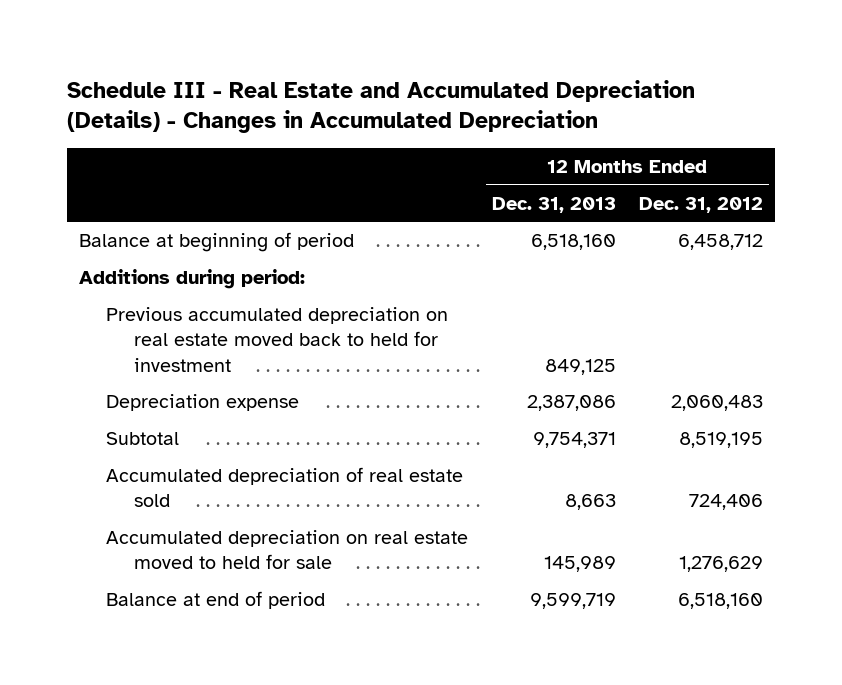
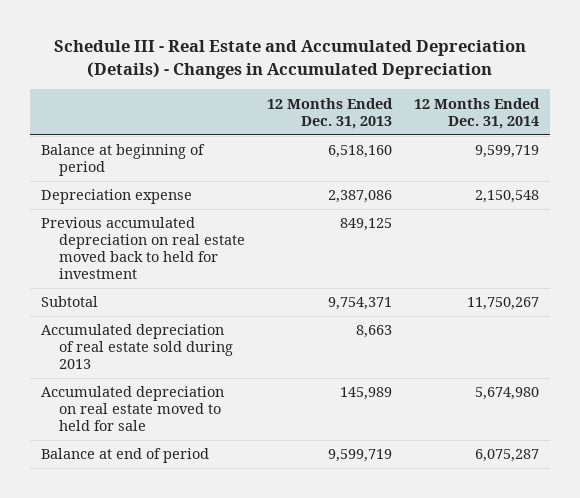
[639,196,764,213] Dec. 31, 2012 -> none
none -> [414,97,541,129] 12 Months Ended Dec. 31, 2014
[78,269,305,290] Additions during period: -> none
[106,307,449,372] Previous accumulated depreciation on real estate moved back to held for investment -> [40,217,245,280] Previous accumulated depreciation on real estate moved back to held for investment
[106,467,464,508] Accumulated depreciation of real estate sold -> [40,324,233,370] Accumulated depreciation of real estate sold during 2013

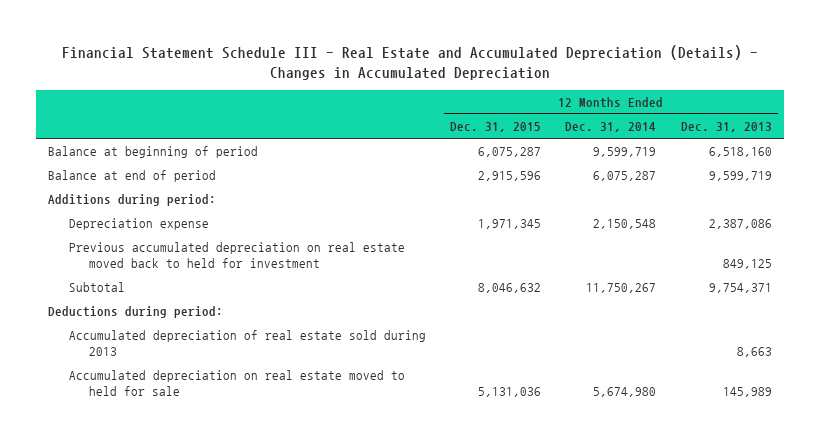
[54,40,527,79] Schedule III - Real Estate and Accumulated Depreciation (Details) - Changes in Accumulated Depreciation -> [62,44,759,80] Financial Statement Schedule III - Real Estate and Accumulated Depreciation (Details) - Changes in Accumulated Depreciation
none -> [450,122,542,133] Dec. 31, 2015
[40,448,209,464] Balance at end of period -> [48,170,217,183] Balance at end of period
none -> [48,194,217,207] Additions during period:
none -> [48,306,224,319] Deductions during period:

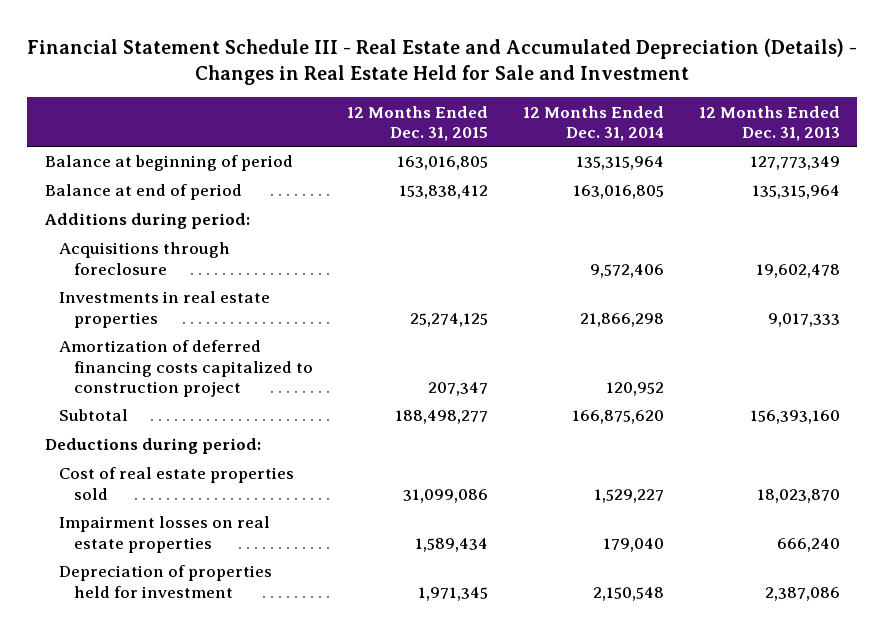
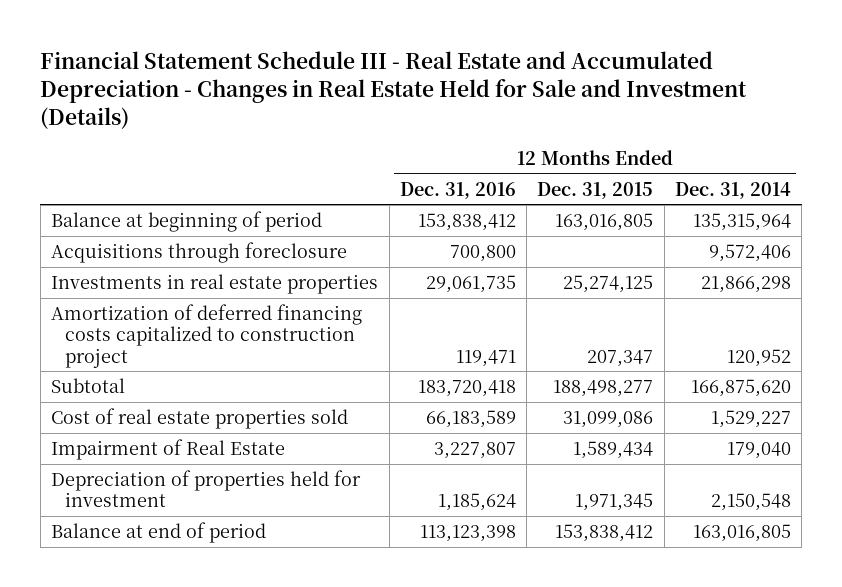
[27,37,858,86] Financial Statement Schedule III - Real Estate and Accumulated Depreciation (Details) - Changes in Real Estate Held for Sale and Investment -> [40,50,748,129] Financial Statement Schedule III - Real Estate and Accumulated Depreciation - Changes in Real Estate Held for Sale and Investment (Details)
[698,105,840,141] 12 Months Ended Dec. 31, 2013 -> none
none -> [399,181,516,199] Dec. 31, 2016
[43,213,250,230] Additions during period: -> none
[44,438,261,455] Deductions during period: -> none
[59,516,271,553] Impairment losses on real estate properties -> [51,438,286,460] Impairment of Real Estate
[44,184,242,201] Balance at end of period -> [51,521,267,543] Balance at end of period

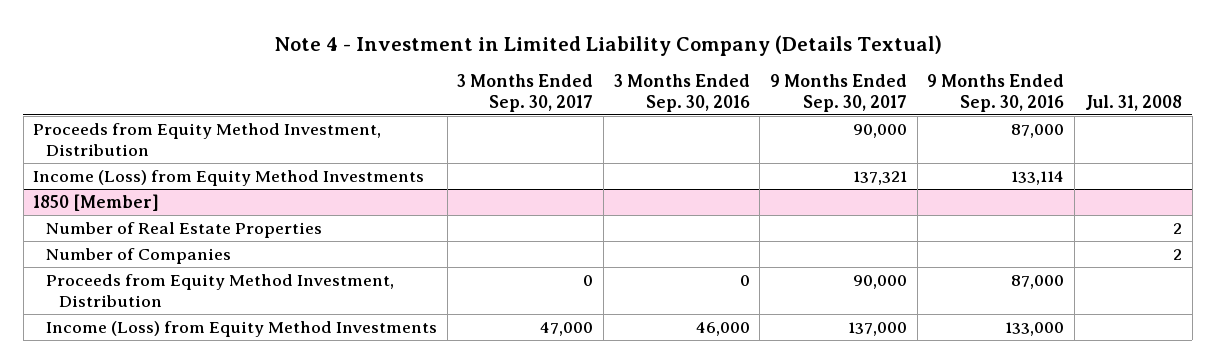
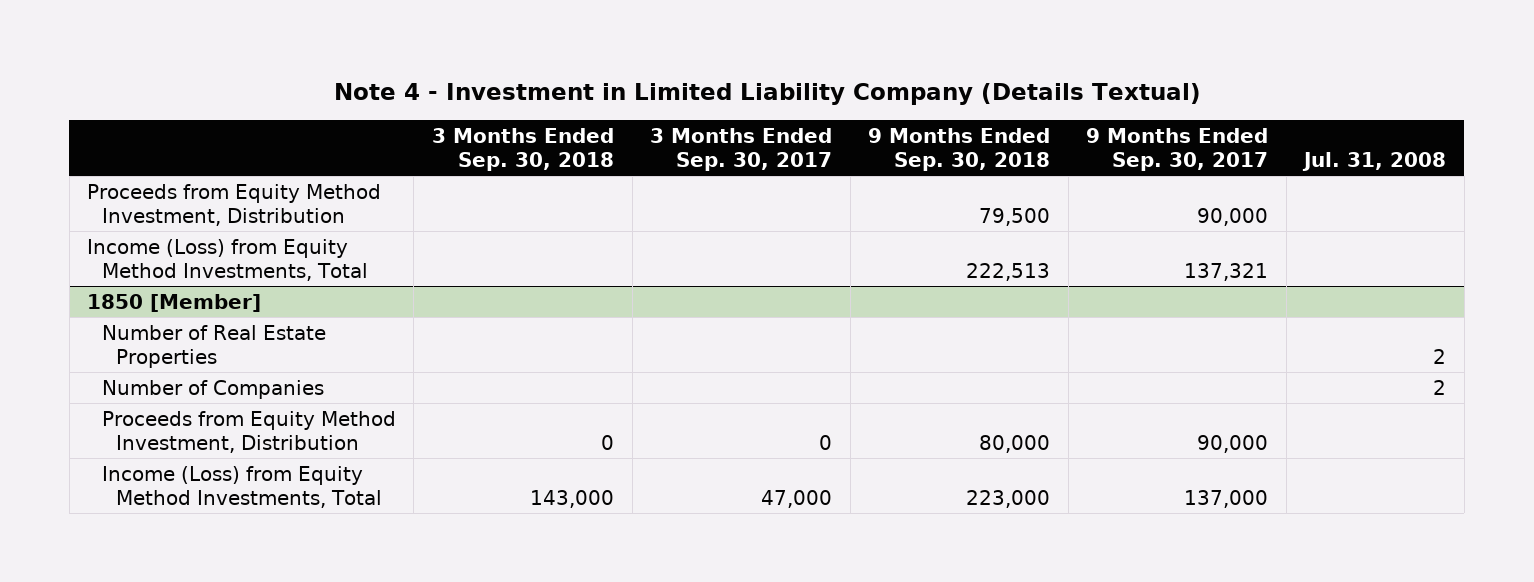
[613,74,750,113] 3 Months Ended Sep. 30, 2016 -> none
[927,74,1065,113] 9 Months Ended Sep. 30, 2016 -> none
none -> [431,128,614,172] 3 Months Ended Sep. 30, 2018
none -> [868,128,1051,172] 9 Months Ended Sep. 30, 2018
[33,169,425,186] Income (Loss) from Equity Method Investments -> [87,238,368,281] Income (Loss) from Equity Method Investments, Total
[46,320,438,337] Income (Loss) from Equity Method Investments -> [101,465,383,508] Income (Loss) from Equity Method Investments, Total

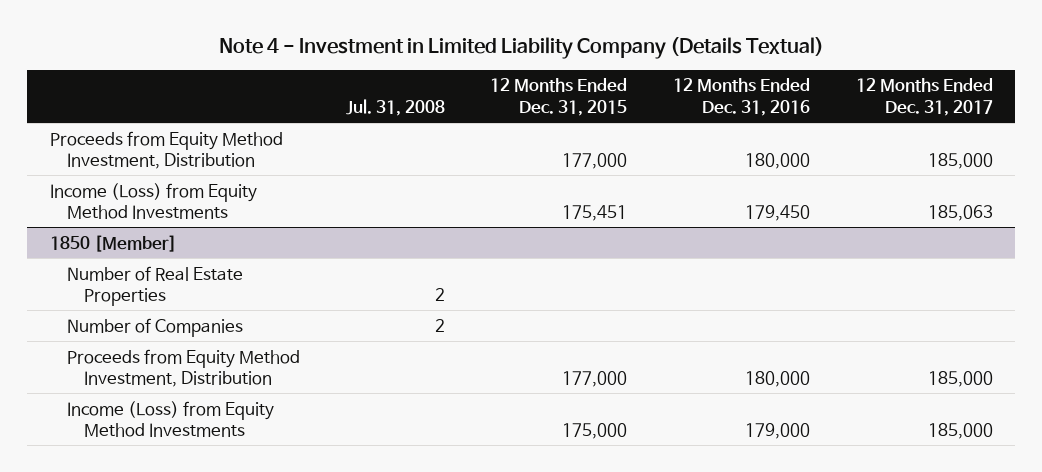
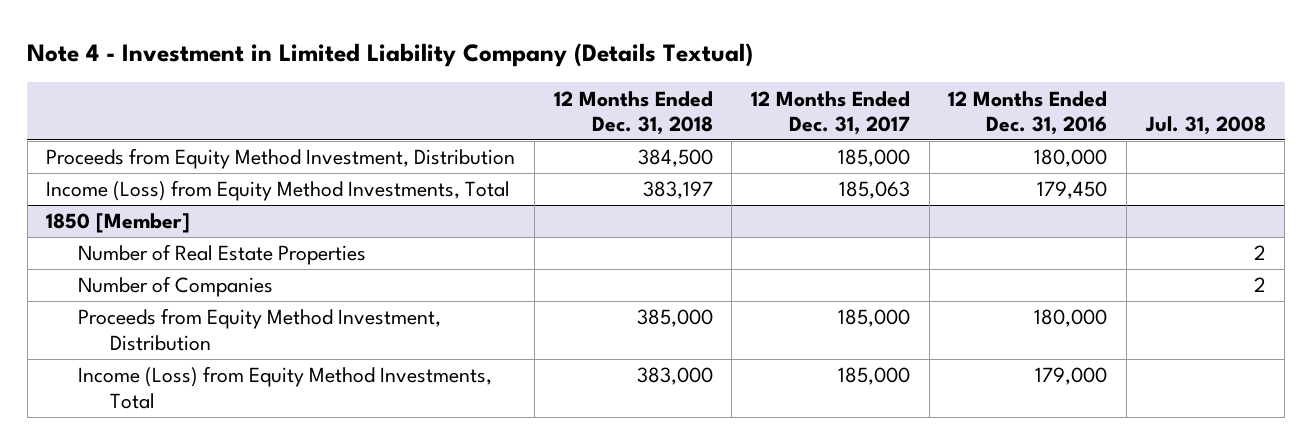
[490,78,628,116] 12 Months Ended Dec. 31, 2015 -> none
none -> [553,90,713,135] 12 Months Ended Dec. 31, 2018
[49,182,257,219] Income (Loss) from Equity Method Investments -> [46,180,511,202] Income (Loss) from Equity Method Investments, Total
[66,400,274,437] Income (Loss) from Equity Method Investments -> [78,366,493,409] Income (Loss) from Equity Method Investments, Total

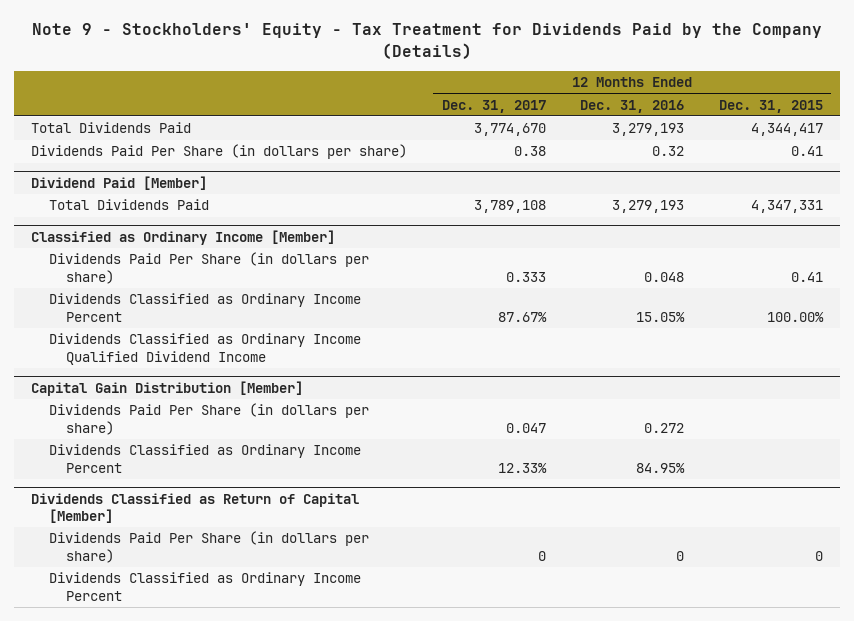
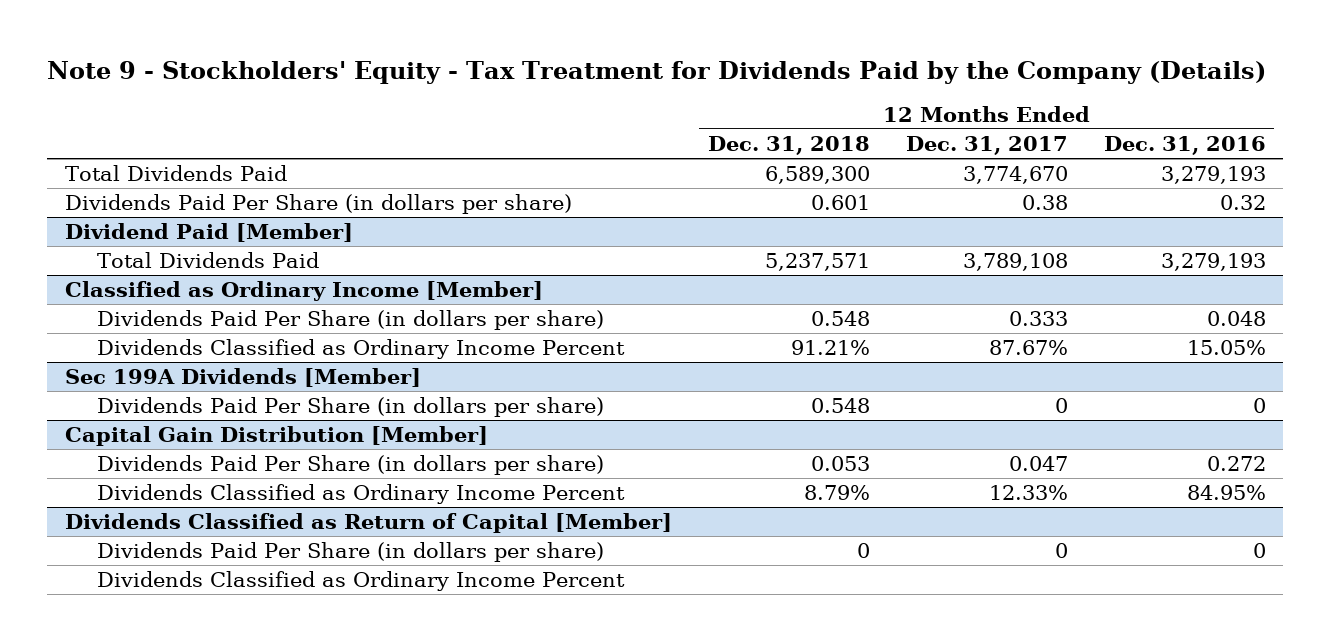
[718,99,823,113] Dec. 31, 2015 -> none
none -> [707,135,870,155] Dec. 31, 2018
[48,333,361,365] Dividends Classified as Ordinary Income Qualified Dividend Income -> none
none -> [65,368,422,388] Sec 199A Dividends [Member]
none -> [96,397,604,418] Dividends Paid Per Share (in dollars per share)

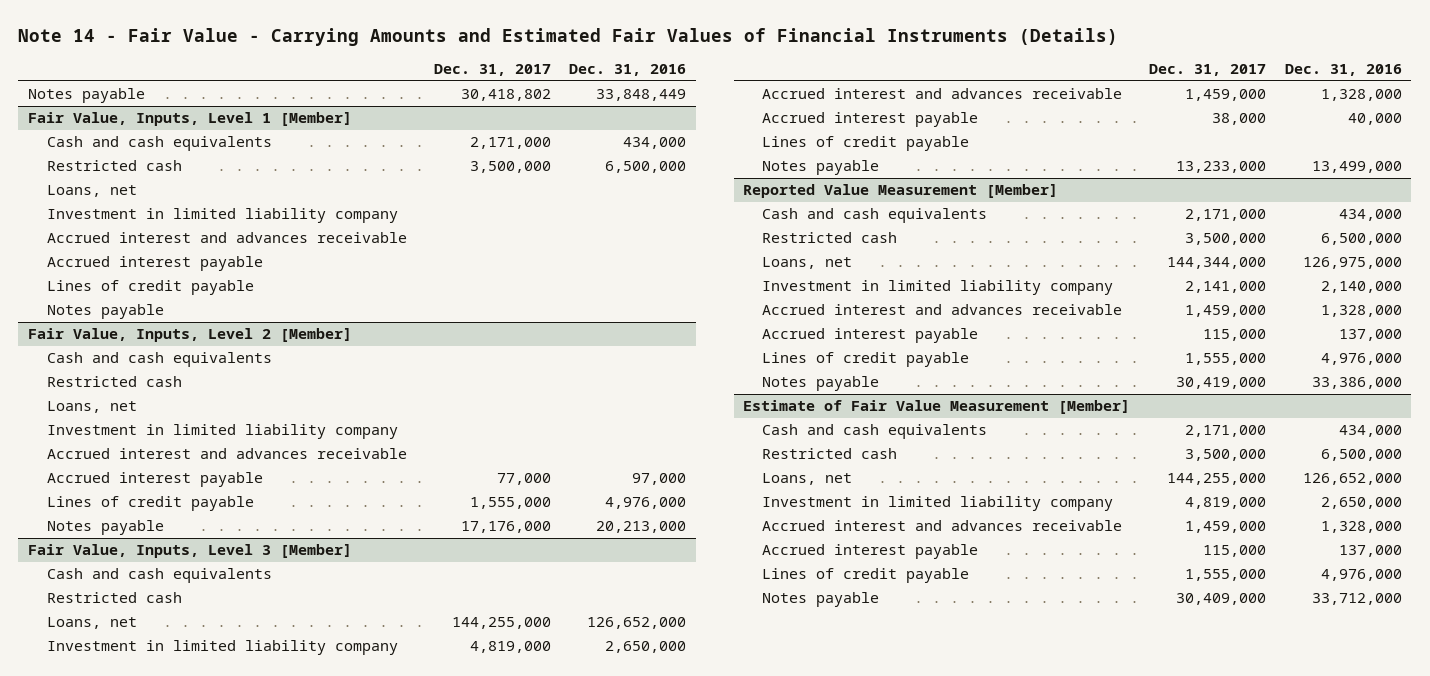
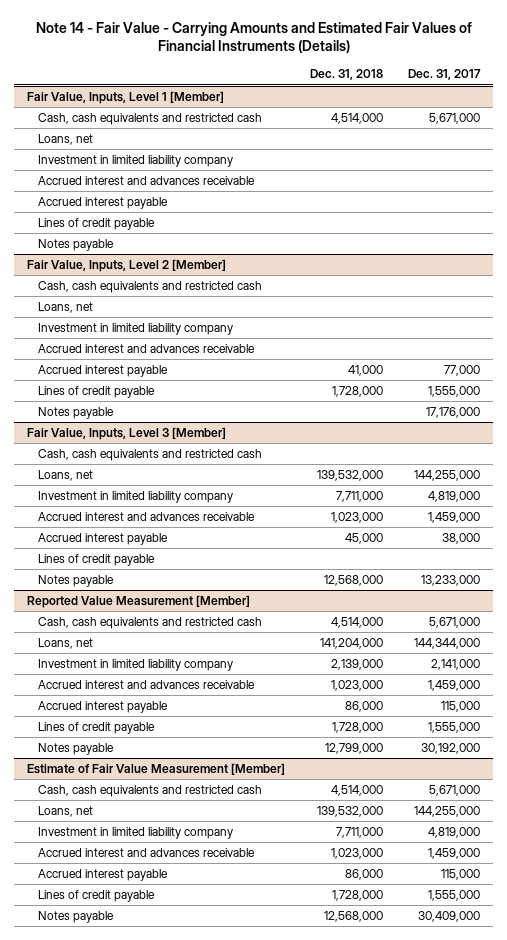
[569,64,687,77] Dec. 31, 2016 -> none
none -> [310,69,384,81] Dec. 31, 2018
[27,88,145,104] Notes payable -> none
[47,160,183,172] Restricted cash -> none
[47,136,273,152] Cash and cash equivalents -> [38,113,263,126] Cash, cash equivalents and restricted cash
[469,137,551,150] 2,171,000 -> [429,113,481,125] 5,671,000
[47,376,183,388] Restricted cash -> none
[47,352,273,368] Cash and cash equivalents -> [38,281,263,294] Cash, cash equivalents and restricted cash
[47,592,183,604] Restricted cash -> none
[47,568,273,584] Cash and cash equivalents -> [38,449,263,462] Cash, cash equivalents and restricted cash
[762,232,898,244] Restricted cash -> none
[762,208,988,224] Cash and cash equivalents -> [38,617,263,630] Cash, cash equivalents and restricted cash
[1184,209,1266,222] 2,171,000 -> [429,617,481,629] 5,671,000
[1175,377,1266,390] 30,419,000 -> [421,743,481,755] 30,192,000
[762,448,898,460] Restricted cash -> none
[762,424,988,440] Cash and cash equivalents -> [38,785,263,798] Cash, cash equivalents and restricted cash
[1184,425,1266,438] 2,171,000 -> [429,785,481,797] 5,671,000

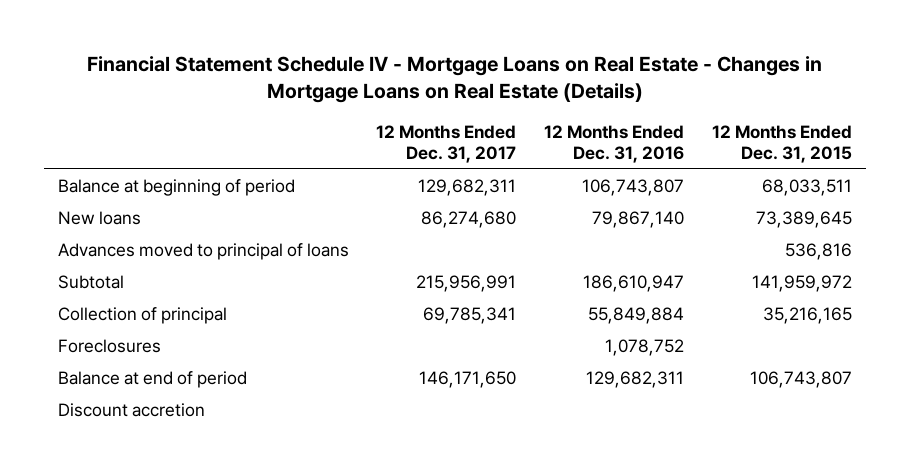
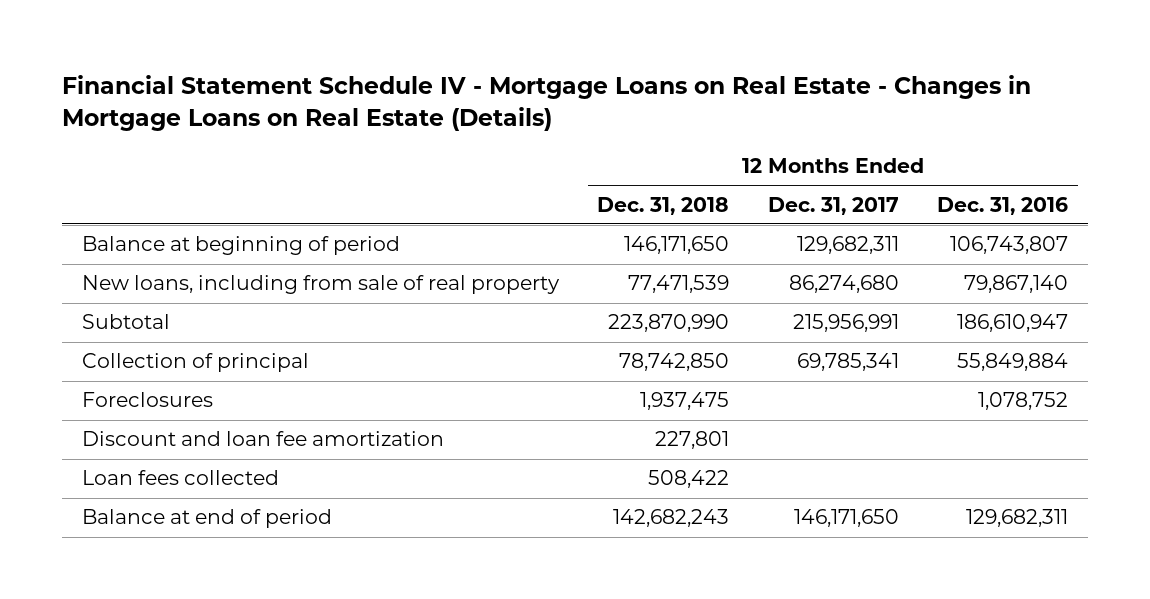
[712,124,853,164] 12 Months Ended Dec. 31, 2015 -> none
none -> [597,196,730,215] Dec. 31, 2018
[57,243,349,261] Advances moved to principal of loans -> none
[57,211,141,226] New loans -> [81,275,560,295] New loans, including from sale of real property
none -> [81,431,444,447] Discount and loan fee amortization
none -> [81,470,279,486] Loan fees collected
[57,403,205,418] Discount accretion -> none

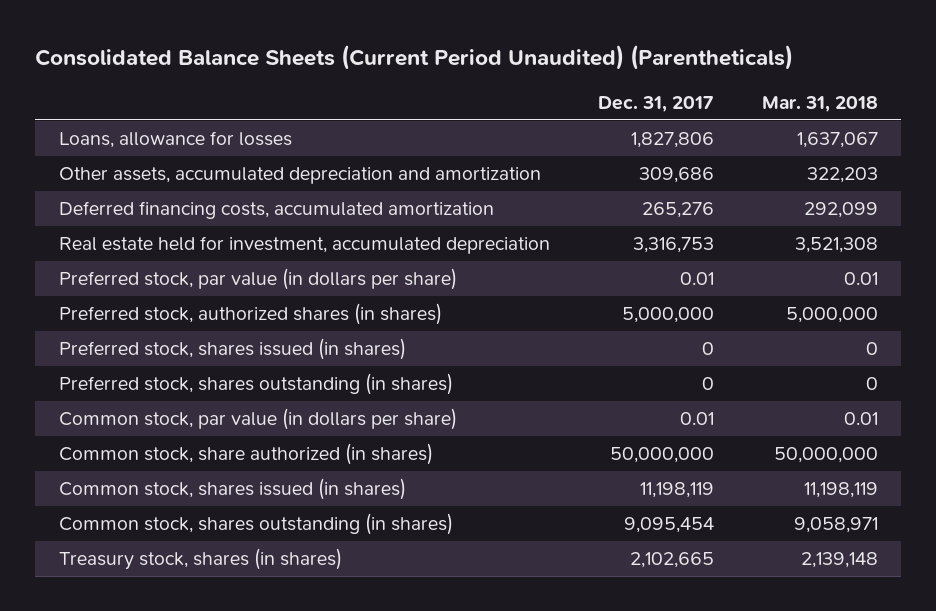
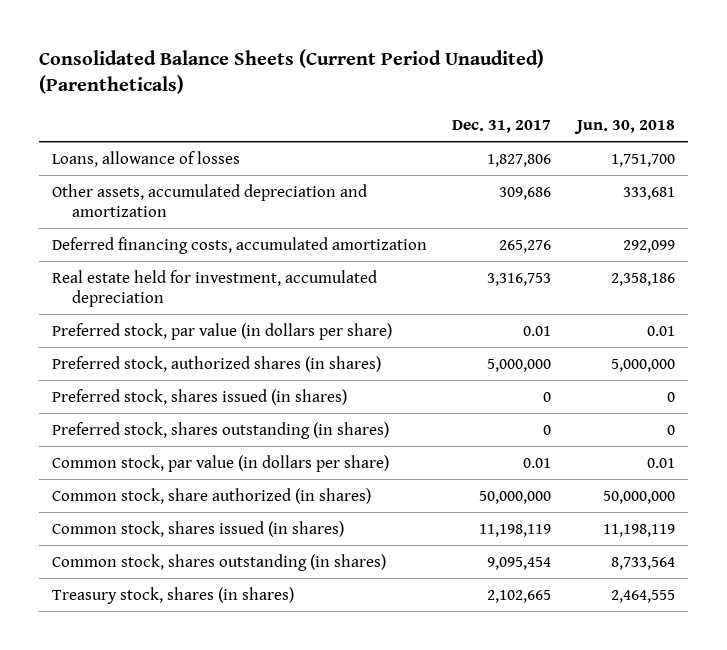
[761,95,878,112] Mar. 31, 2018 -> none
none -> [574,119,676,134] Jun. 30, 2018
[58,131,292,149] Loans, allowance for losses -> [51,150,240,167] Loans, allowance of losses

